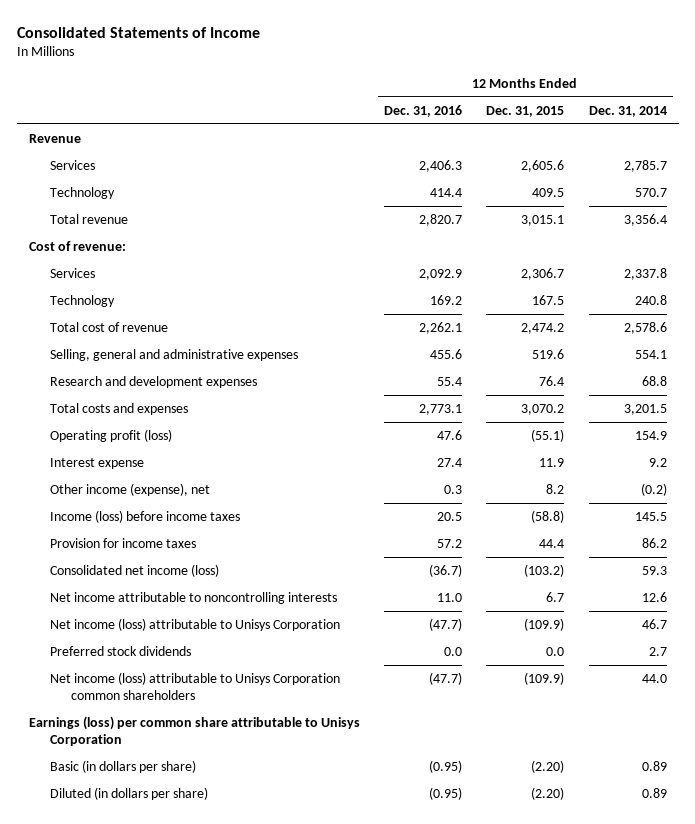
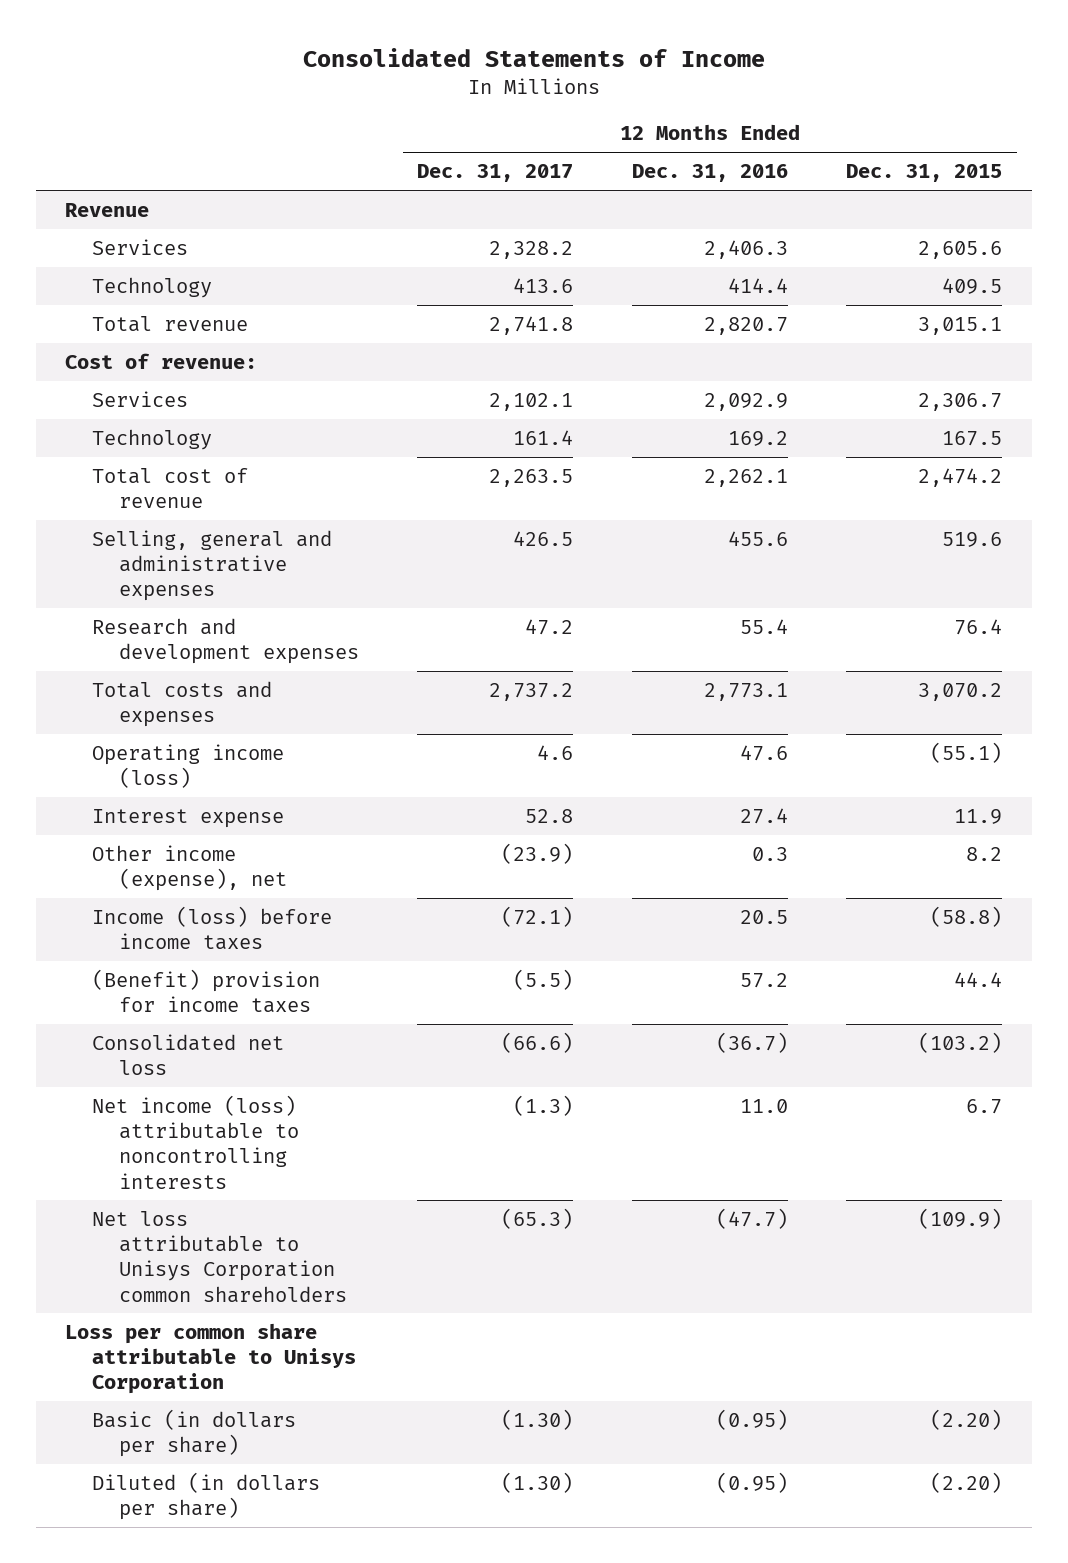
[588,105,667,117] Dec. 31, 2014 -> none
none -> [417,164,574,183] Dec. 31, 2017
[49,428,172,442] Operating profit (loss) -> [92,743,285,789] Operating income (loss)
[49,617,340,631] Net income (loss) attributable to Unisys Corporation -> none
[49,645,191,656] Preferred stock dividends -> none
[49,537,196,548] Provision for income taxes -> [92,968,321,1014] (Benefit) provision for income taxes
[49,563,219,577] Consolidated net income (loss) -> [92,1033,285,1076] Consolidated net loss
[49,591,337,604] Net income attributable to noncontrolling interests -> [92,1094,299,1189] Net income (loss) attributable to noncontrolling interests
[49,671,340,700] Net income (loss) attributable to Unisys Corporation common shareholders -> [92,1210,347,1303] Net loss attributable to Unisys Corporation common shareholders
[28,715,360,746] Earnings (loss) per common share attributable to Unisys Corporation -> [65,1322,357,1395] Loss per common share attributable to Unisys Corporation

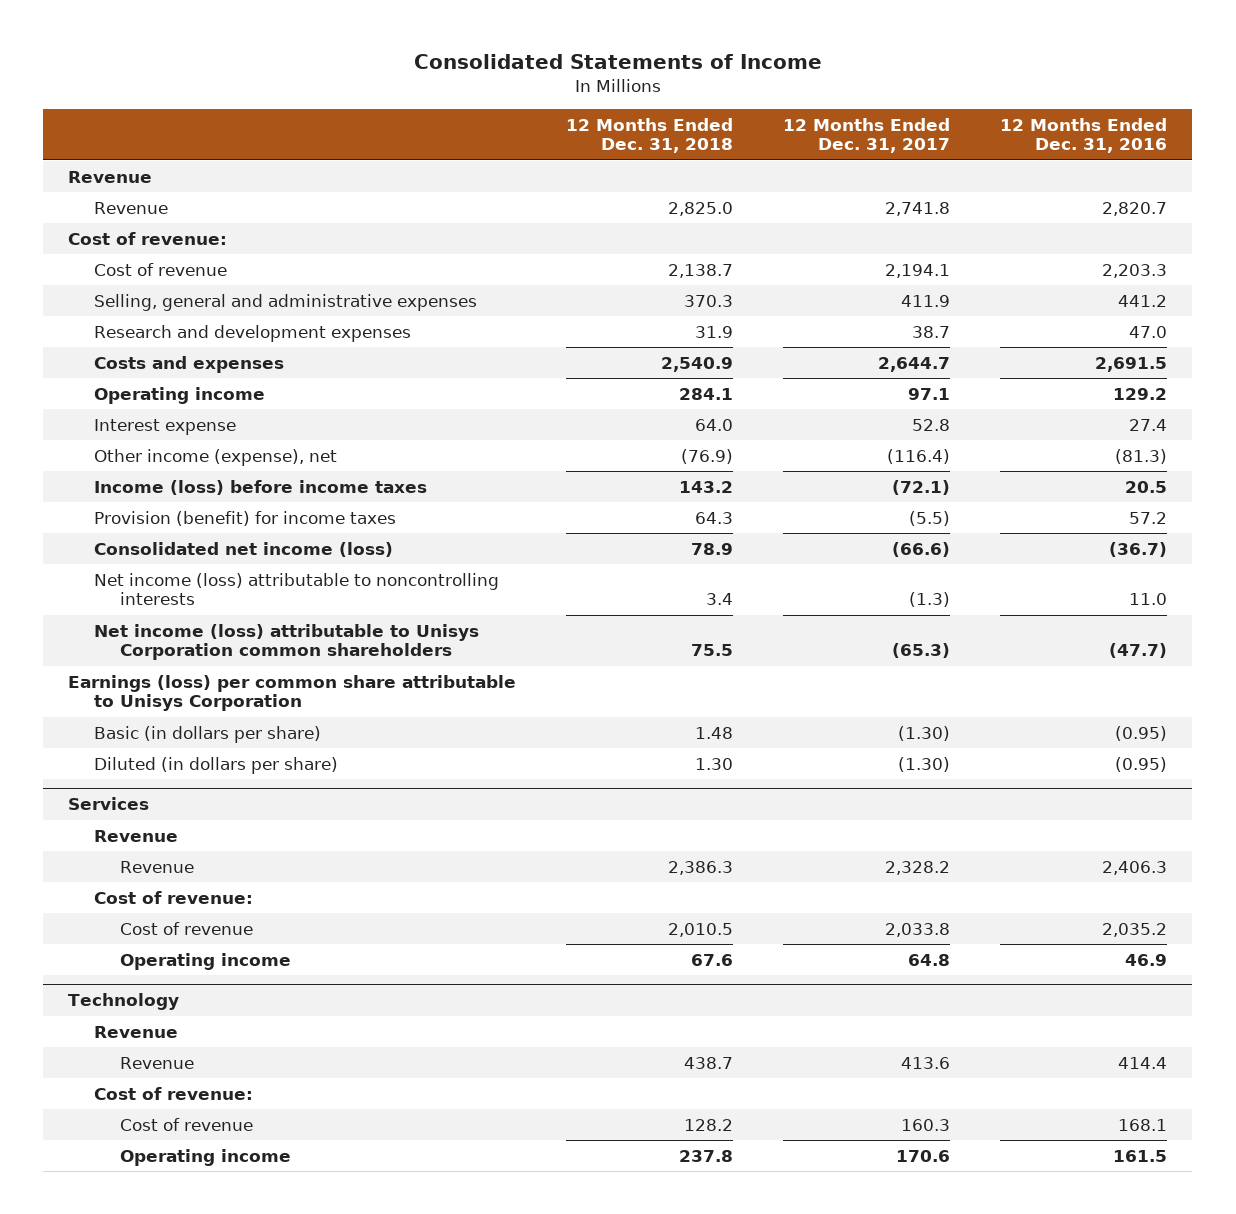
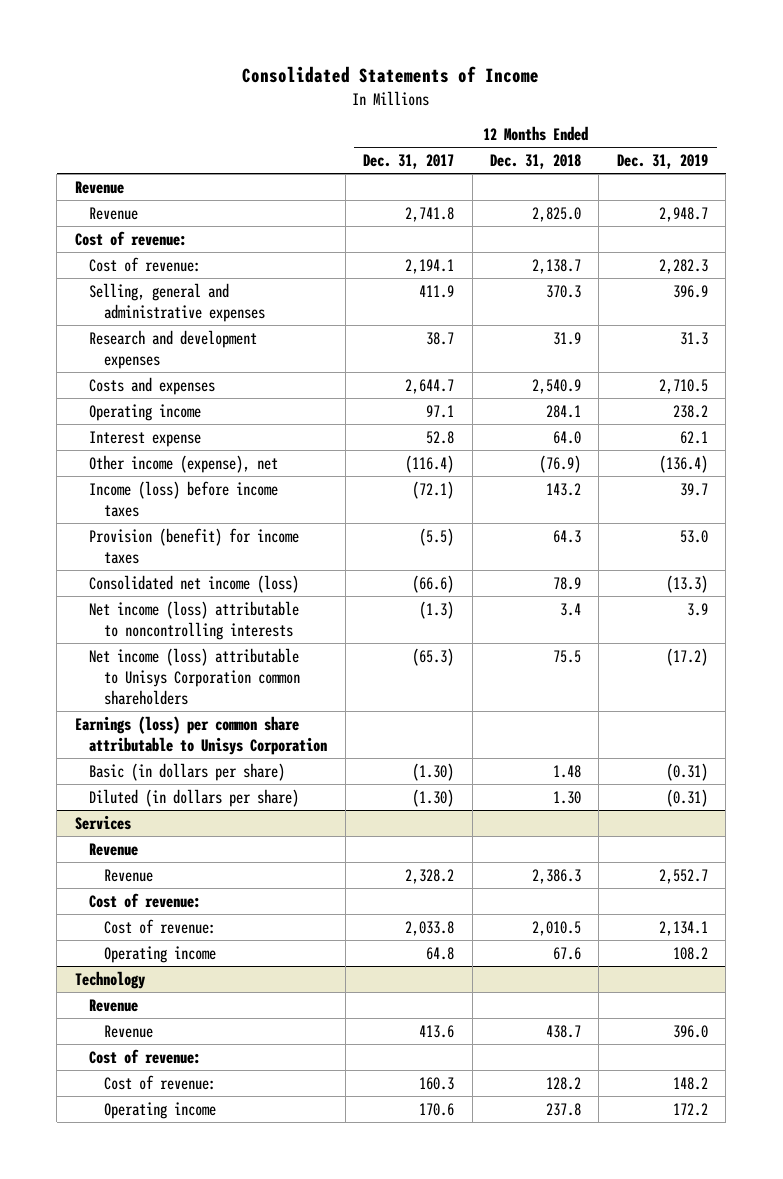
[1000,117,1168,154] 12 Months Ended Dec. 31, 2016 -> none
none -> [616,154,708,170] Dec. 31, 2019
[93,262,227,276] Cost of revenue -> [89,256,202,272] Cost of revenue:
[119,921,253,935] Cost of revenue -> [103,918,216,934] Cost of revenue:
[119,1117,253,1131] Cost of revenue -> [103,1074,216,1090] Cost of revenue:

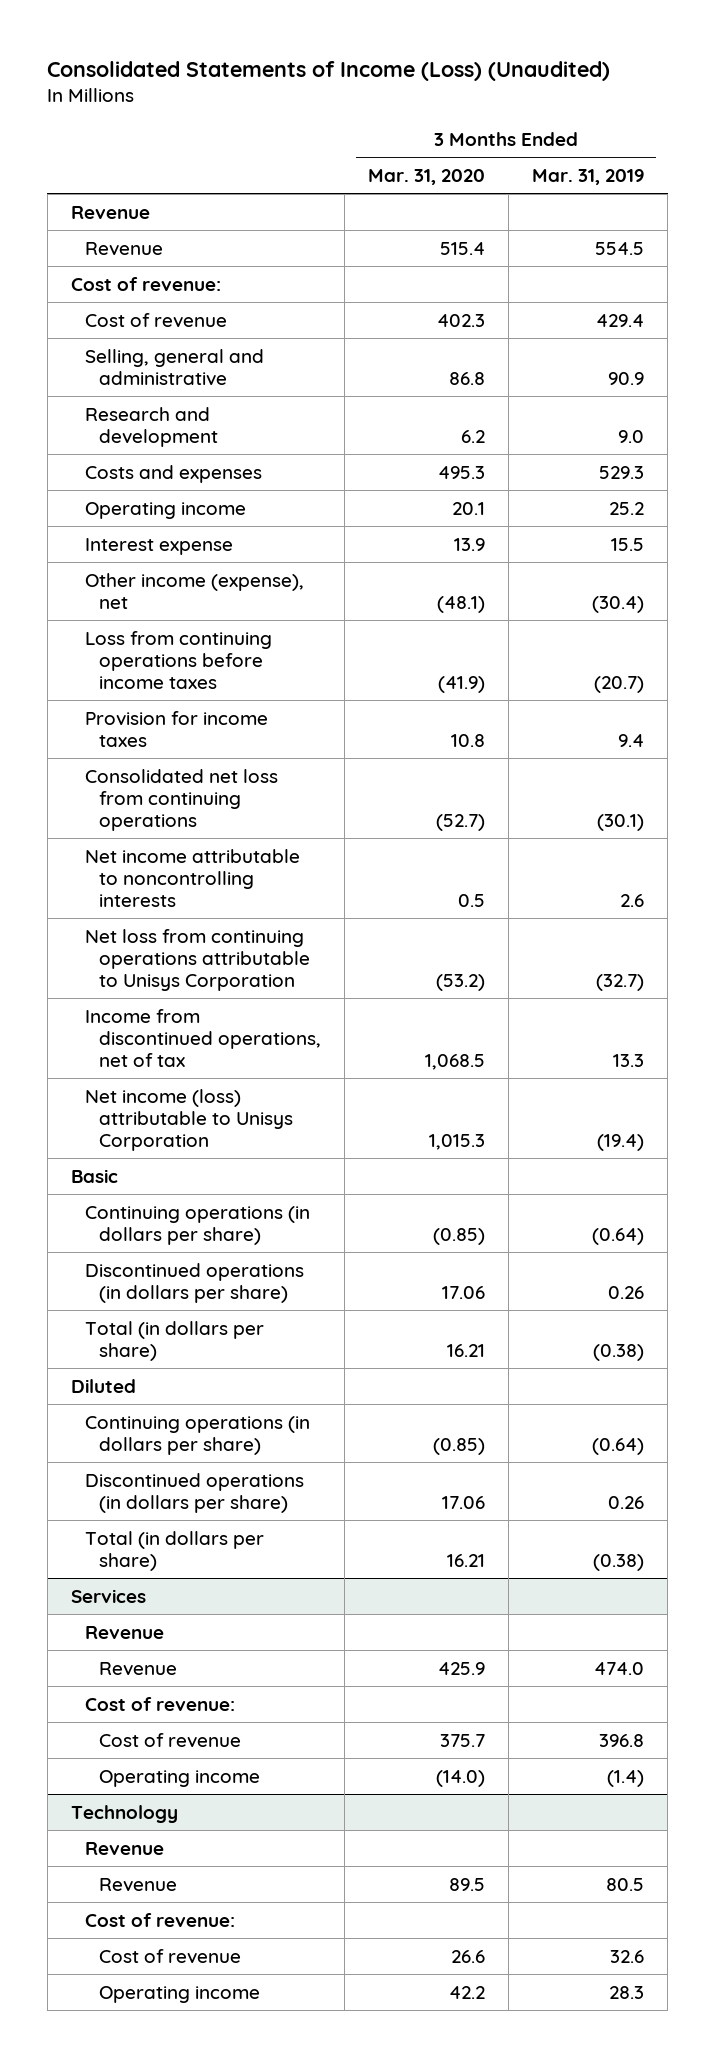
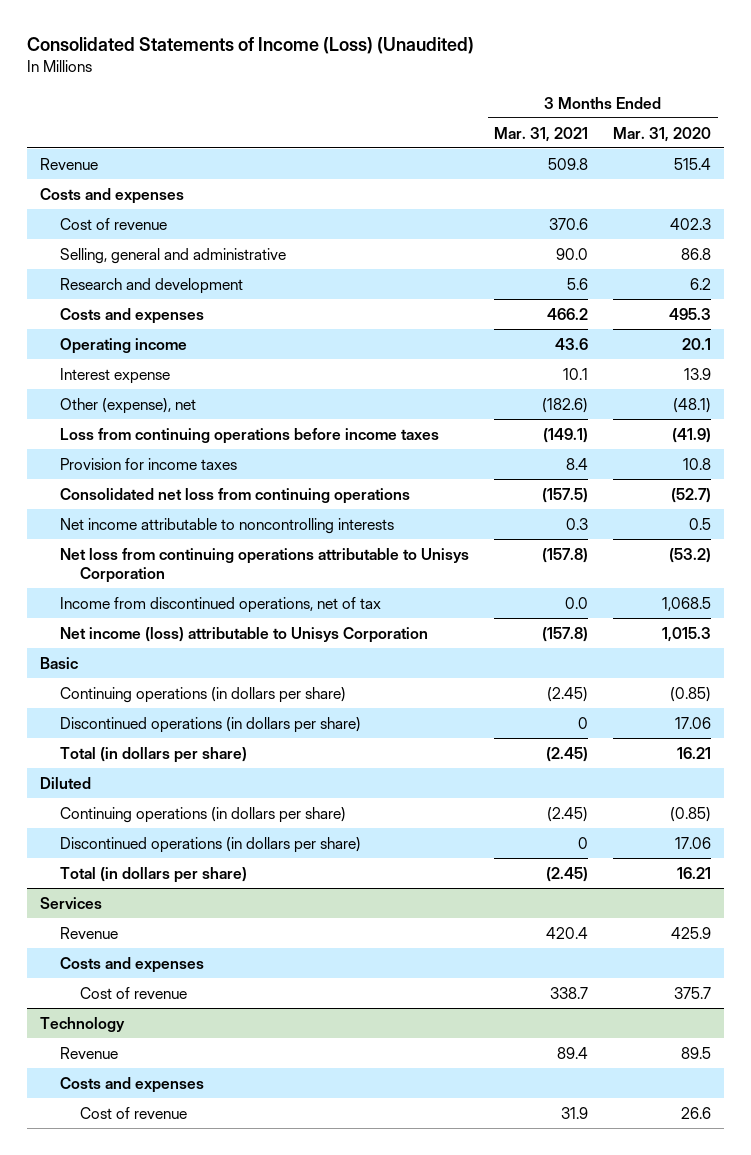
[532,168,645,185] Mar. 31, 2019 -> none
none -> [493,126,588,142] Mar. 31, 2021
[71,205,151,219] Revenue -> none
[71,276,222,291] Cost of revenue: -> none
none -> [39,187,184,204] Costs and expenses
[84,572,304,609] Other income (expense), net -> [59,397,196,414] Other (expense), net
[84,1625,164,1639] Revenue -> none
[84,1696,235,1711] Cost of revenue: -> none
none -> [59,956,204,973] Costs and expenses
[98,1769,260,1787] Operating income -> none
[84,1841,164,1855] Revenue -> none
[84,1912,235,1927] Cost of revenue: -> none
none -> [59,1076,204,1093] Costs and expenses
[98,1985,260,2003] Operating income -> none

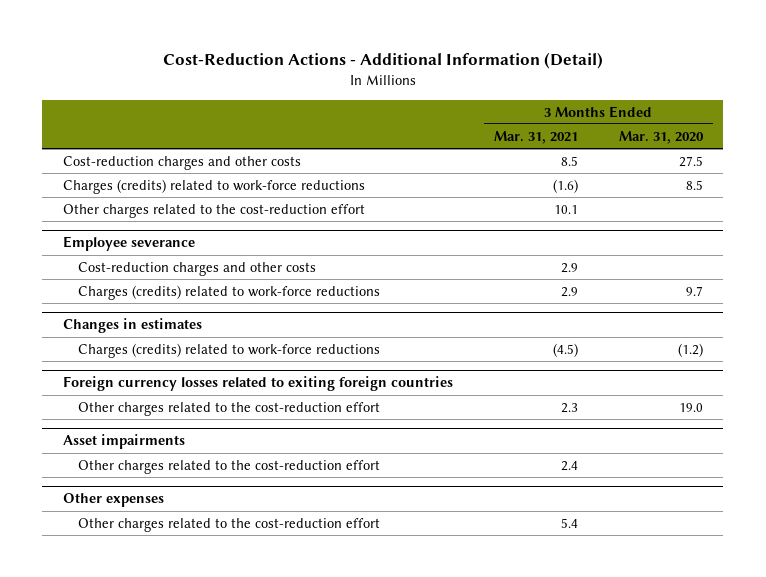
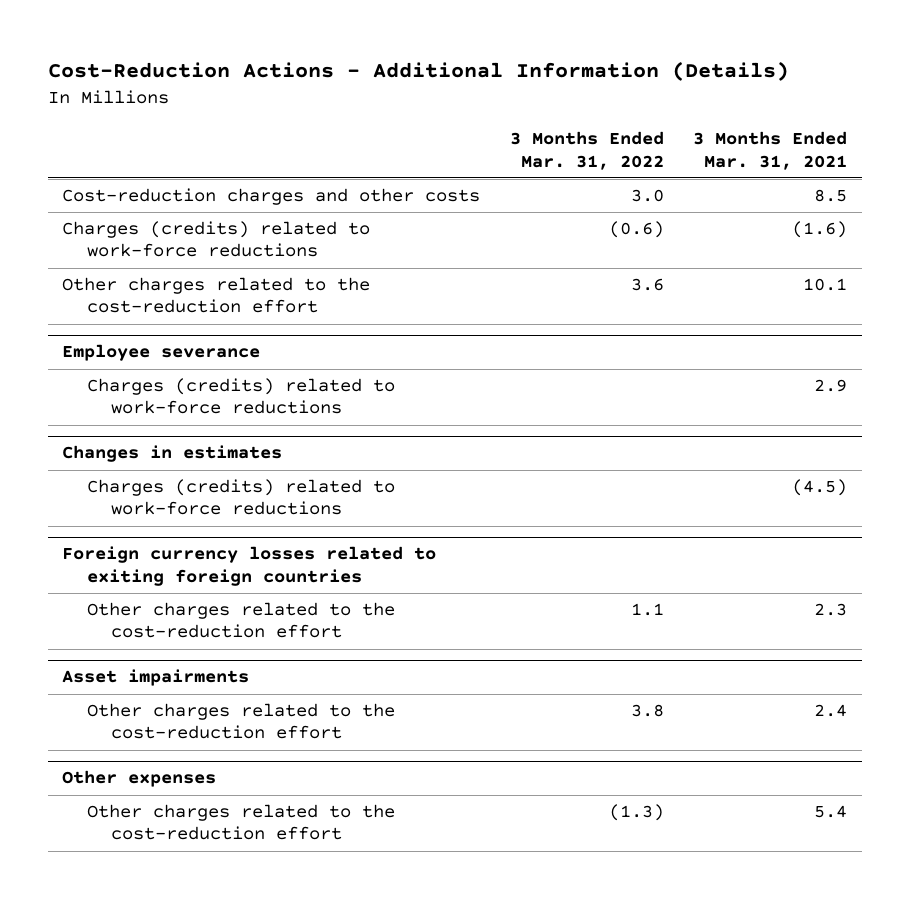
[162,52,603,70] Cost-Reduction Actions - Additional Information (Detail) -> [47,61,789,82] Cost-Reduction Actions - Additional Information (Details)
[618,130,704,144] Mar. 31, 2020 -> none
none -> [509,131,664,170] 3 Months Ended Mar. 31, 2022
[77,261,316,276] Cost-reduction charges and other costs -> none

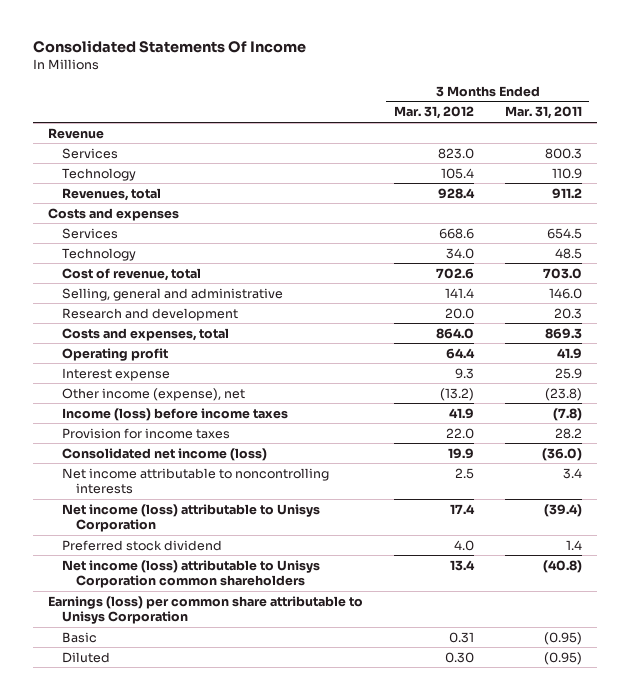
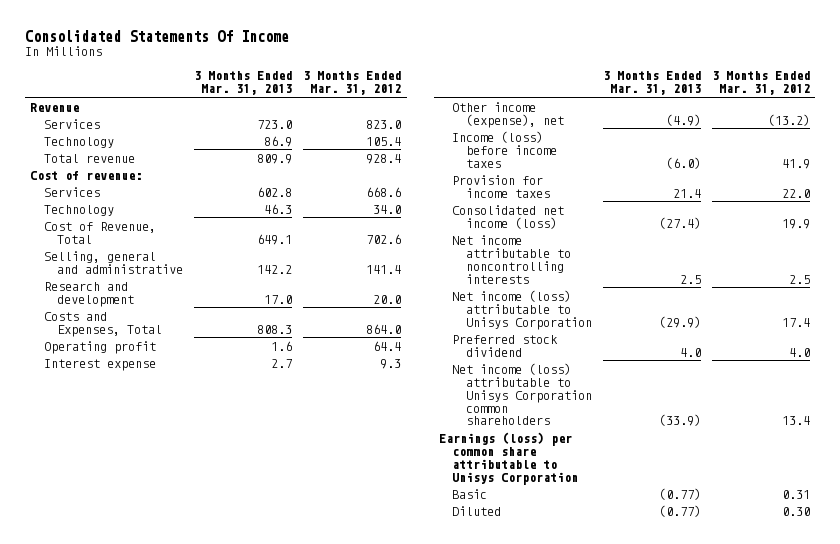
[504,106,582,120] Mar. 31, 2011 -> none
none -> [194,71,293,96] 3 Months Ended Mar. 31, 2013
[47,207,179,221] Costs and expenses -> none
[61,187,161,201] Revenues, total -> [43,153,135,163] Total revenue
none -> [30,170,143,180] Cost of revenue:
[61,267,201,281] Cost of revenue, total -> [43,221,156,244] Cost of Revenue, Total
[61,327,229,341] Costs and expenses, total -> [43,311,163,337] Costs and Expenses, Total

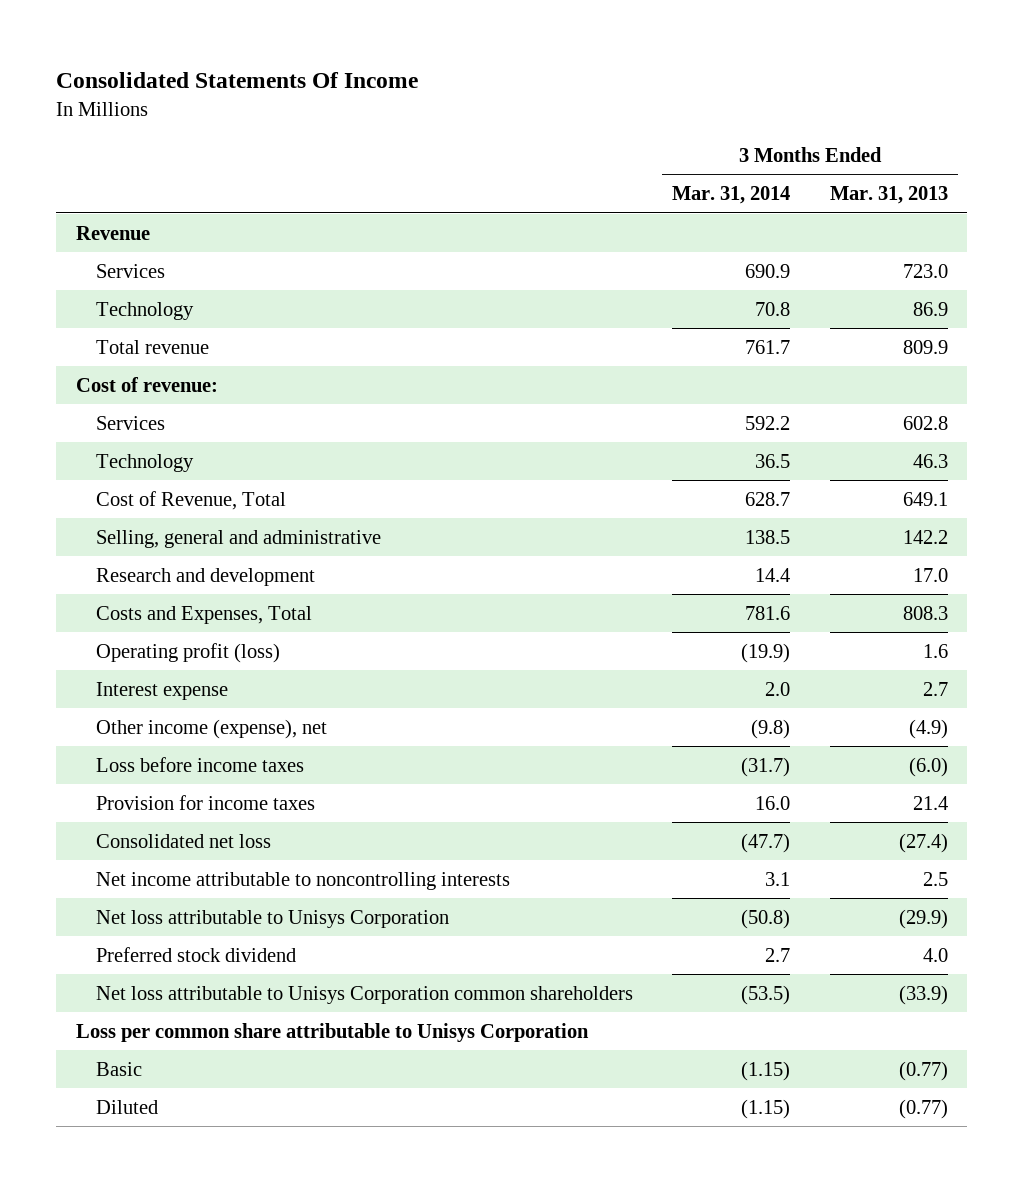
[303,71,402,96] 3 Months Ended Mar. 31, 2012 -> none
none -> [672,186,791,205] Mar. 31, 2014
[43,340,156,354] Operating profit -> [95,642,280,663] Operating profit (loss)
[452,130,557,168] Income (loss) before income taxes -> [95,756,304,772] Loss before income taxes
[452,204,565,229] Consolidated net income (loss) -> [95,833,271,848] Consolidated net loss
[452,289,592,330] Net income (loss) attributable to Unisys Corporation -> [95,909,449,928] Net loss attributable to Unisys Corporation
[452,362,592,426] Net income (loss) attributable to Unisys Corporation common shareholders -> [95,985,633,1004] Net loss attributable to Unisys Corporation common shareholders
[439,431,579,485] Earnings (loss) per common share attributable to Unisys Corporation -> [75,1022,589,1042] Loss per common share attributable to Unisys Corporation

